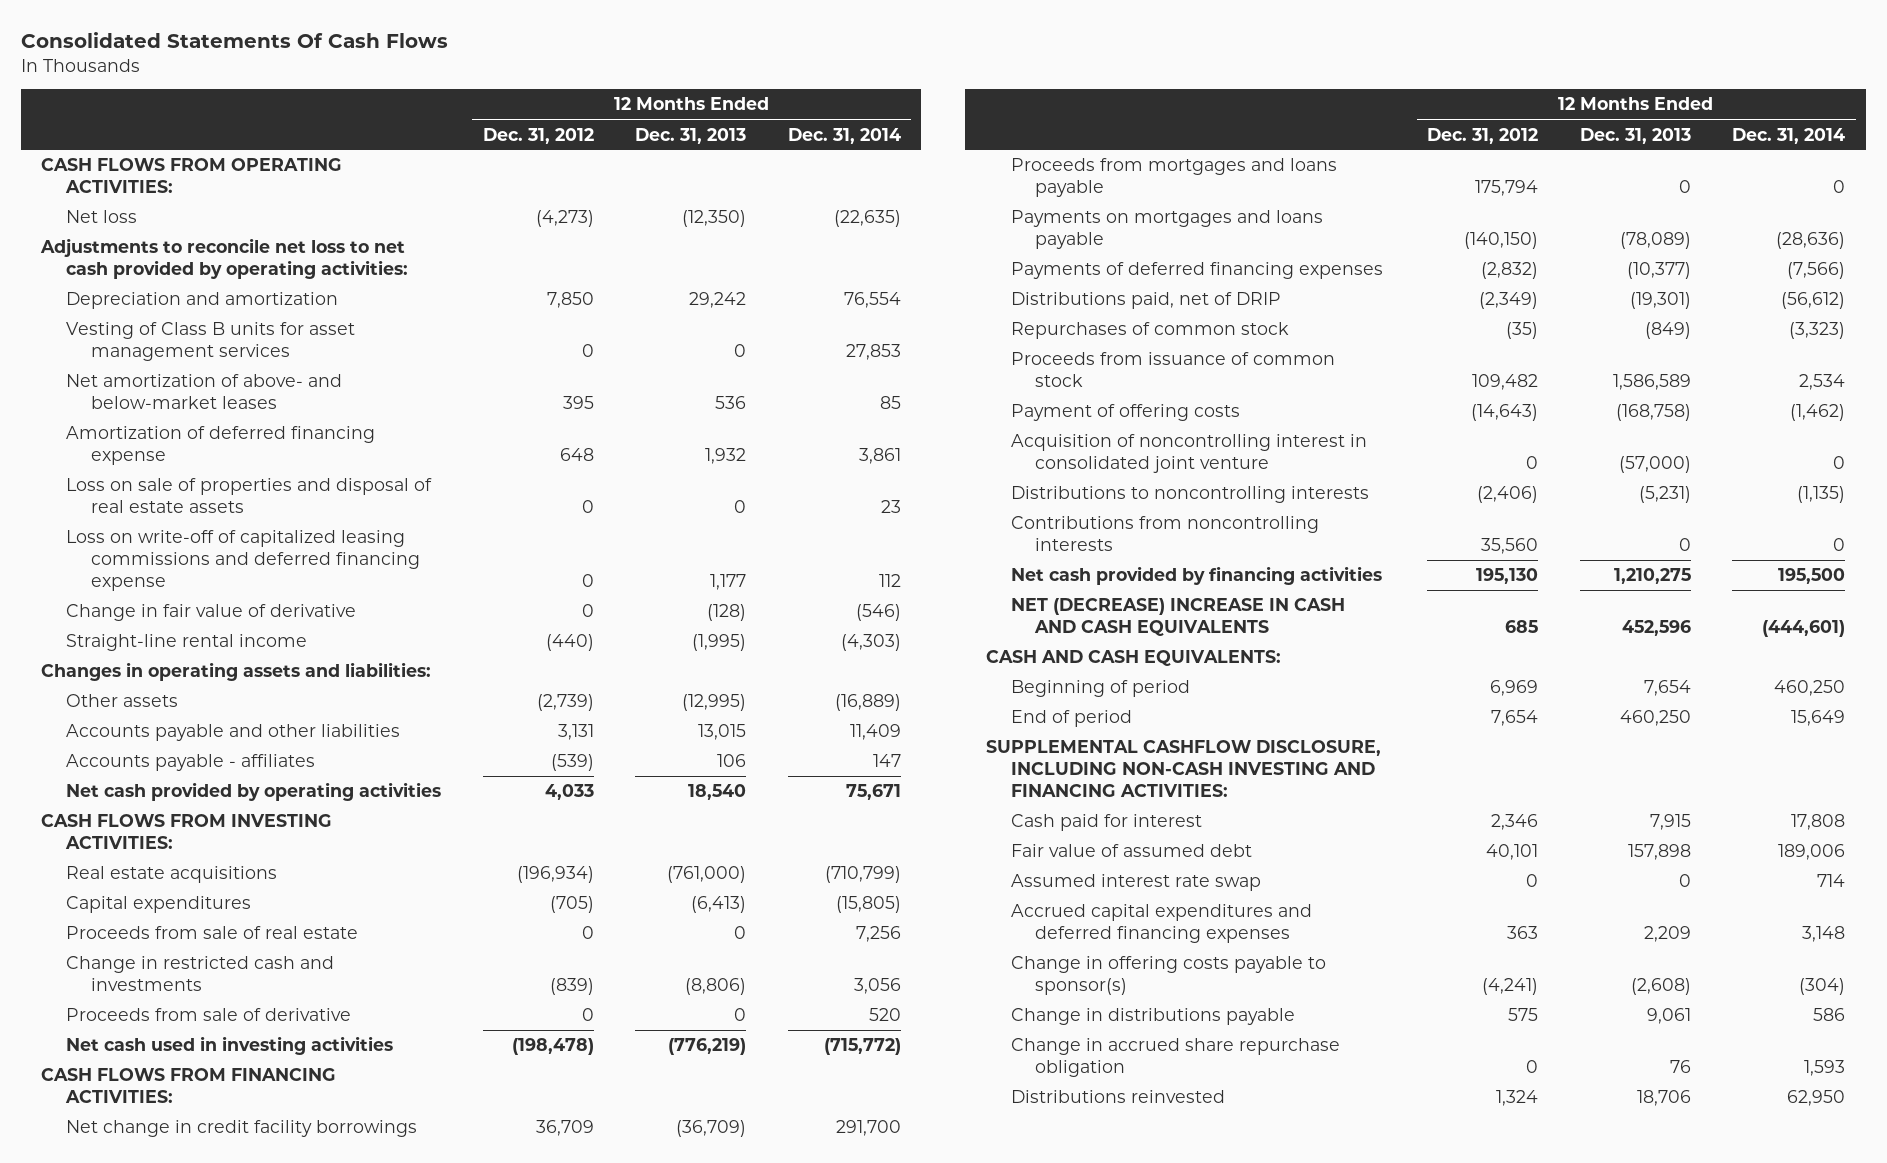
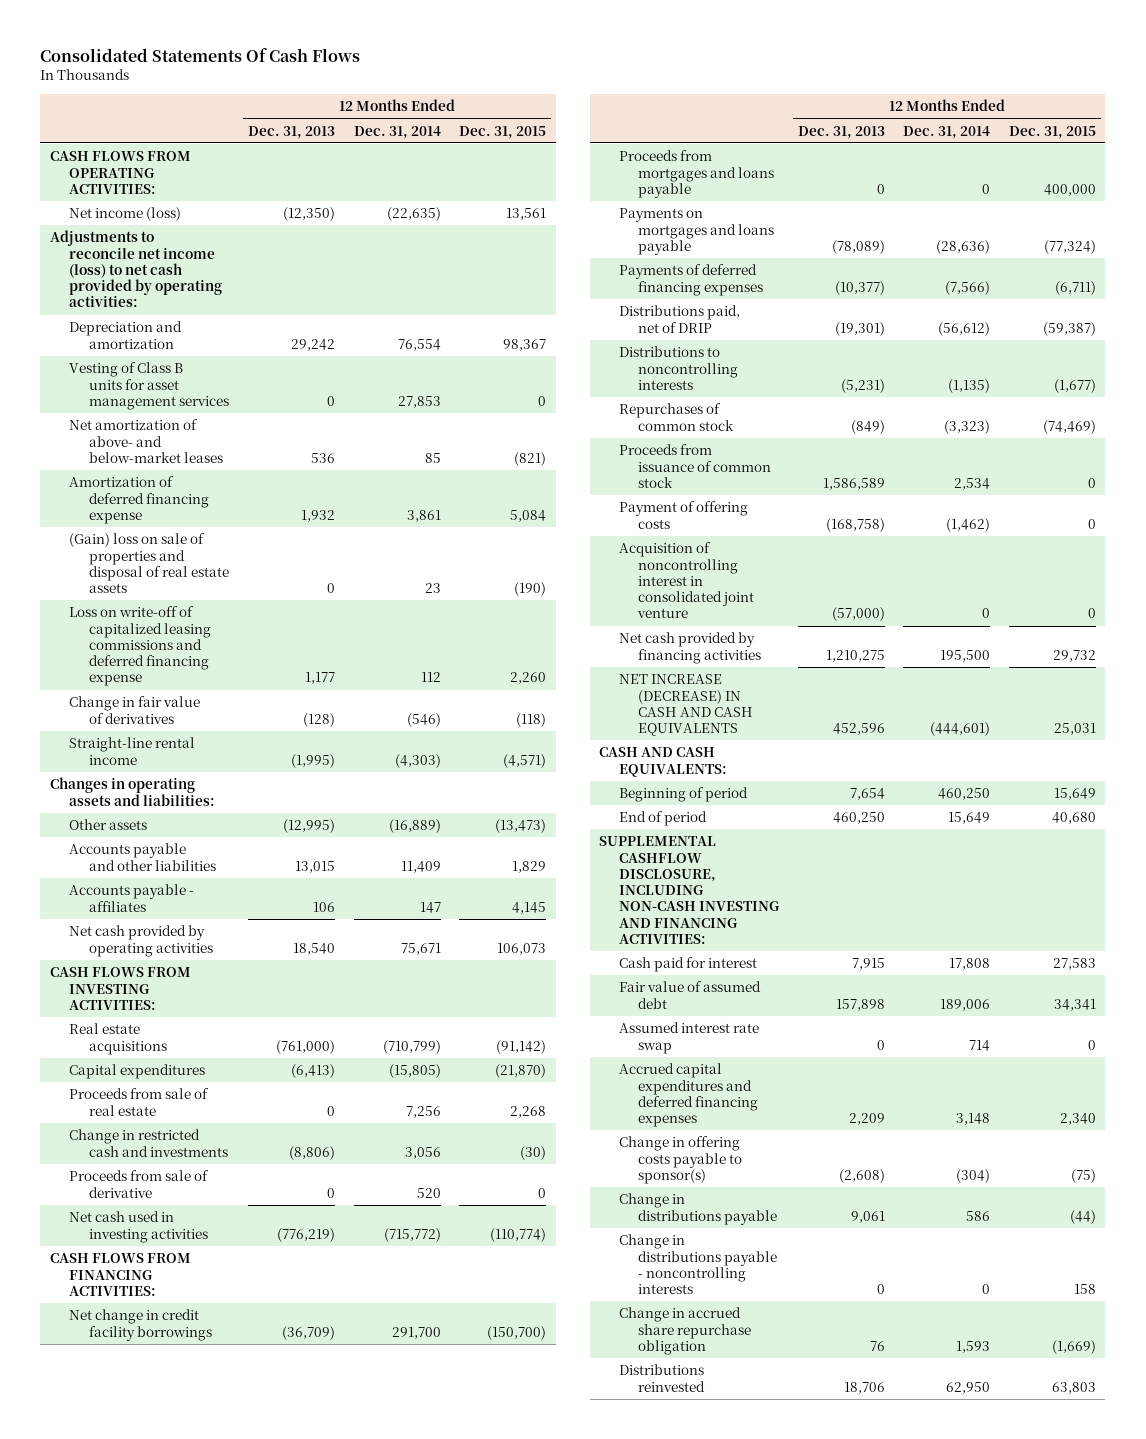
[482,127,594,144] Dec. 31, 2012 -> none
none -> [459,125,547,139] Dec. 31, 2015
[66,210,138,224] Net loss -> [69,207,182,222] Net income (loss)
[40,238,409,280] Adjustments to reconcile net loss to net cash provided by operating activities: -> [49,230,223,308] Adjustments to reconcile net income (loss) to net cash provided by operating activities:
[66,478,433,514] Loss on sale of properties and disposal of real estate assets -> [69,533,229,594] (Gain) loss on sale of properties and disposal of real estate assets
[66,604,357,622] Change in fair value of derivative -> [69,696,201,724] Change in fair value of derivatives
[1010,486,1369,504] Distributions to noncontrolling interests -> [618,346,739,390] Distributions to noncontrolling interests
[1010,516,1319,552] Contributions from noncontrolling interests -> none
[1010,598,1345,637] NET (DECREASE) INCREASE IN CASH AND CASH EQUIVALENTS -> [618,674,754,737] NET INCREASE (DECREASE) IN CASH AND CASH EQUIVALENTS
none -> [618,1234,778,1295] Change in distributions payable - noncontrolling interests

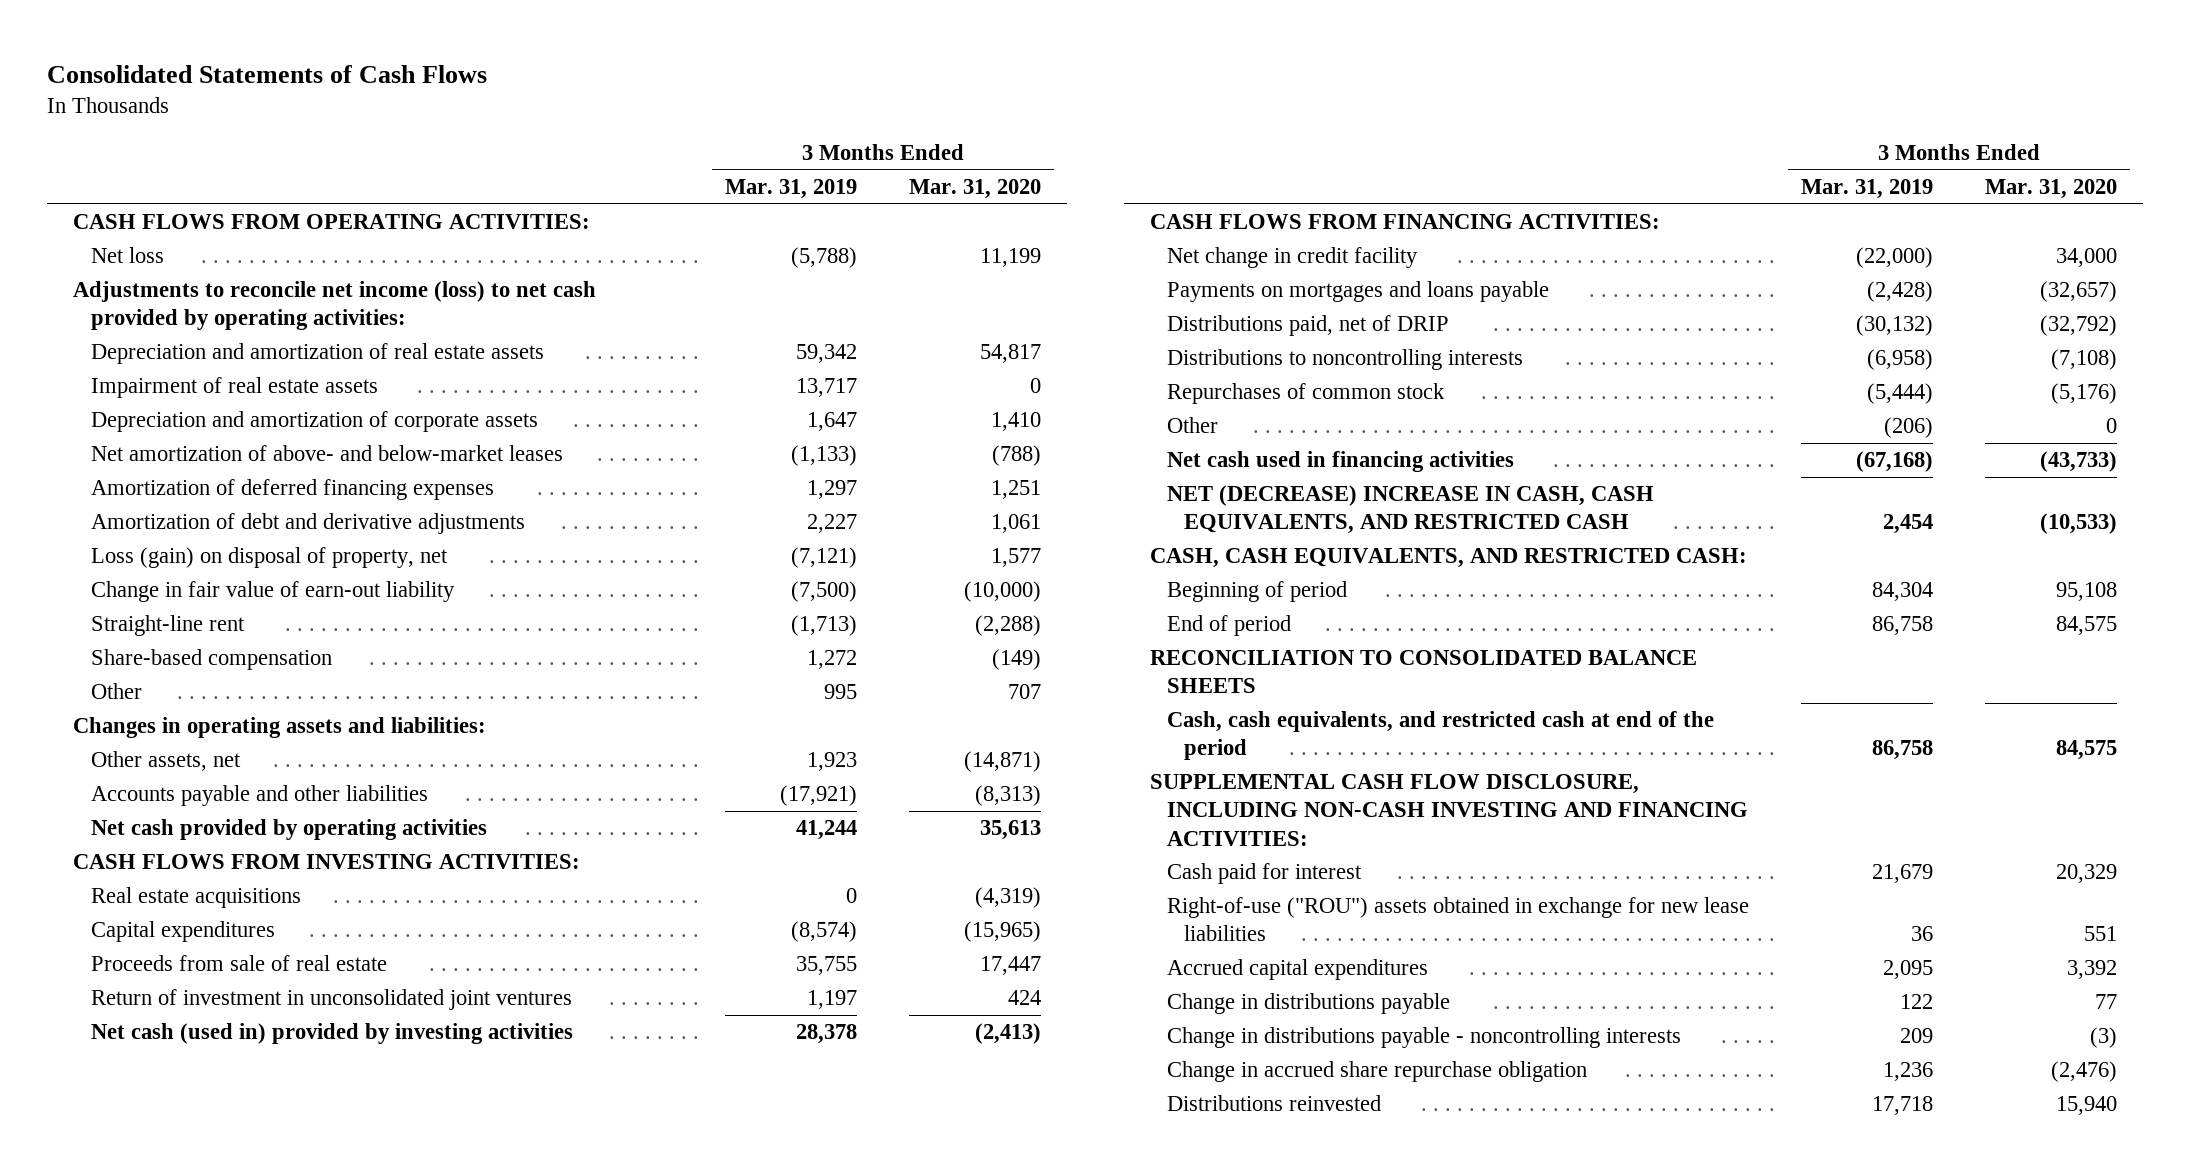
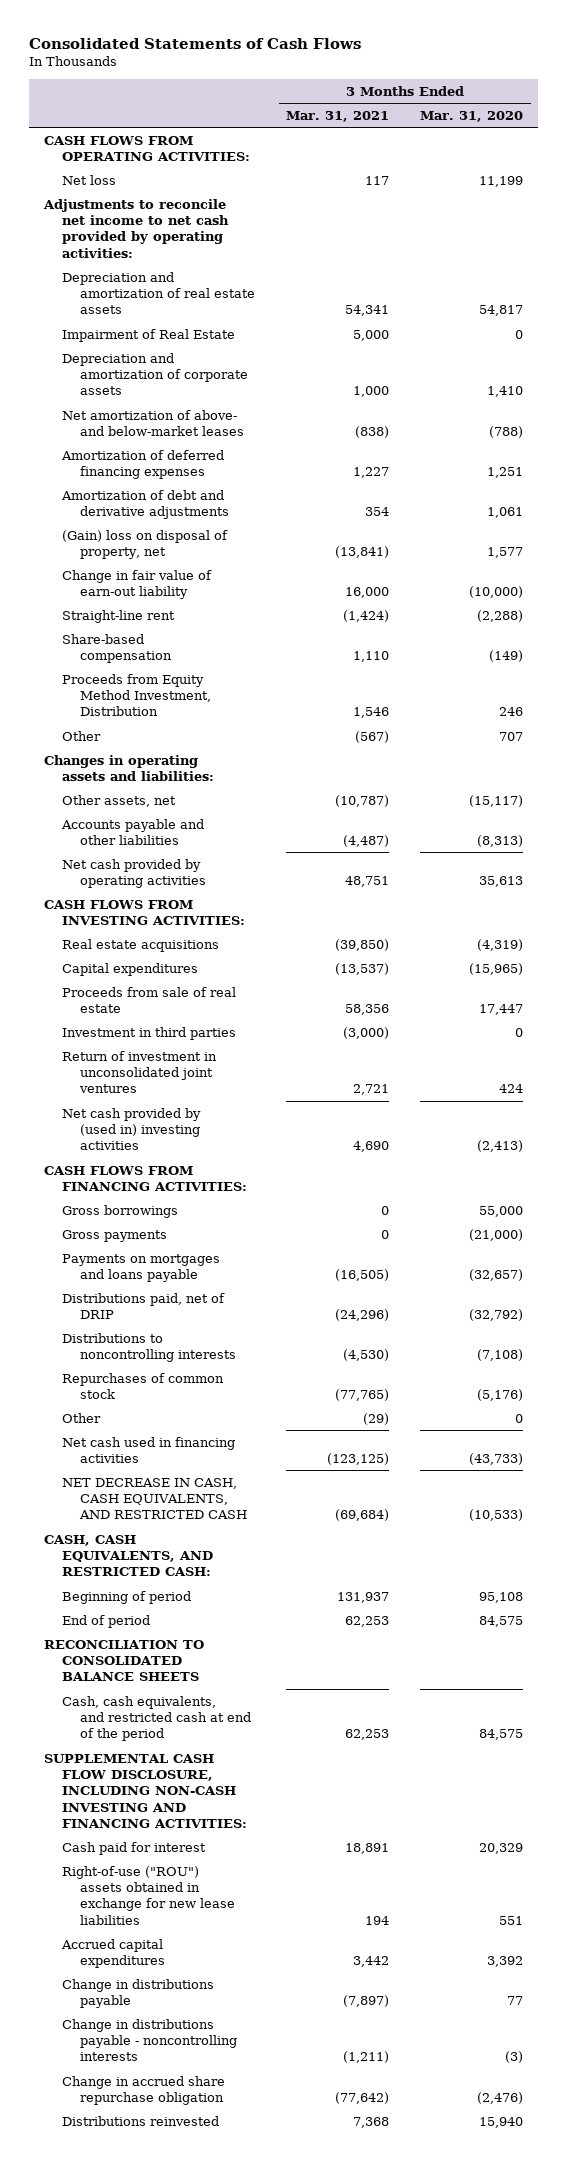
[724,179,857,200] Mar. 31, 2019 -> none
none -> [286,110,390,122] Mar. 31, 2021
[73,281,597,331] Adjustments to reconcile net income (loss) to net cash provided by operating activities: -> [43,198,230,258] Adjustments to reconcile net income to net cash provided by operating activities:
[90,377,378,399] Impairment of real estate assets -> [62,328,236,342] Impairment of Real Estate
[90,547,448,569] Loss (gain) on disposal of property, net -> [62,529,229,560] (Gain) loss on disposal of property, net
none -> [62,673,212,717] Proceeds from Equity Method Investment, Distribution
[963,751,1041,773] (14,871) -> [469,794,524,807] (15,117)
none -> [62,1026,237,1040] Investment in third parties
[90,1023,573,1045] Net cash (used in) provided by investing activities -> [62,1107,202,1151] Net cash provided by (used in) investing activities
[1166,247,1418,269] Net change in credit facility -> none
none -> [62,1204,179,1218] Gross borrowings
none -> [62,1229,168,1242] Gross payments
[1166,485,1654,535] NET (DECREASE) INCREASE IN CASH, CASH EQUIVALENTS, AND RESTRICTED CASH -> [62,1477,248,1520] NET DECREASE IN CASH, CASH EQUIVALENTS, AND RESTRICTED CASH

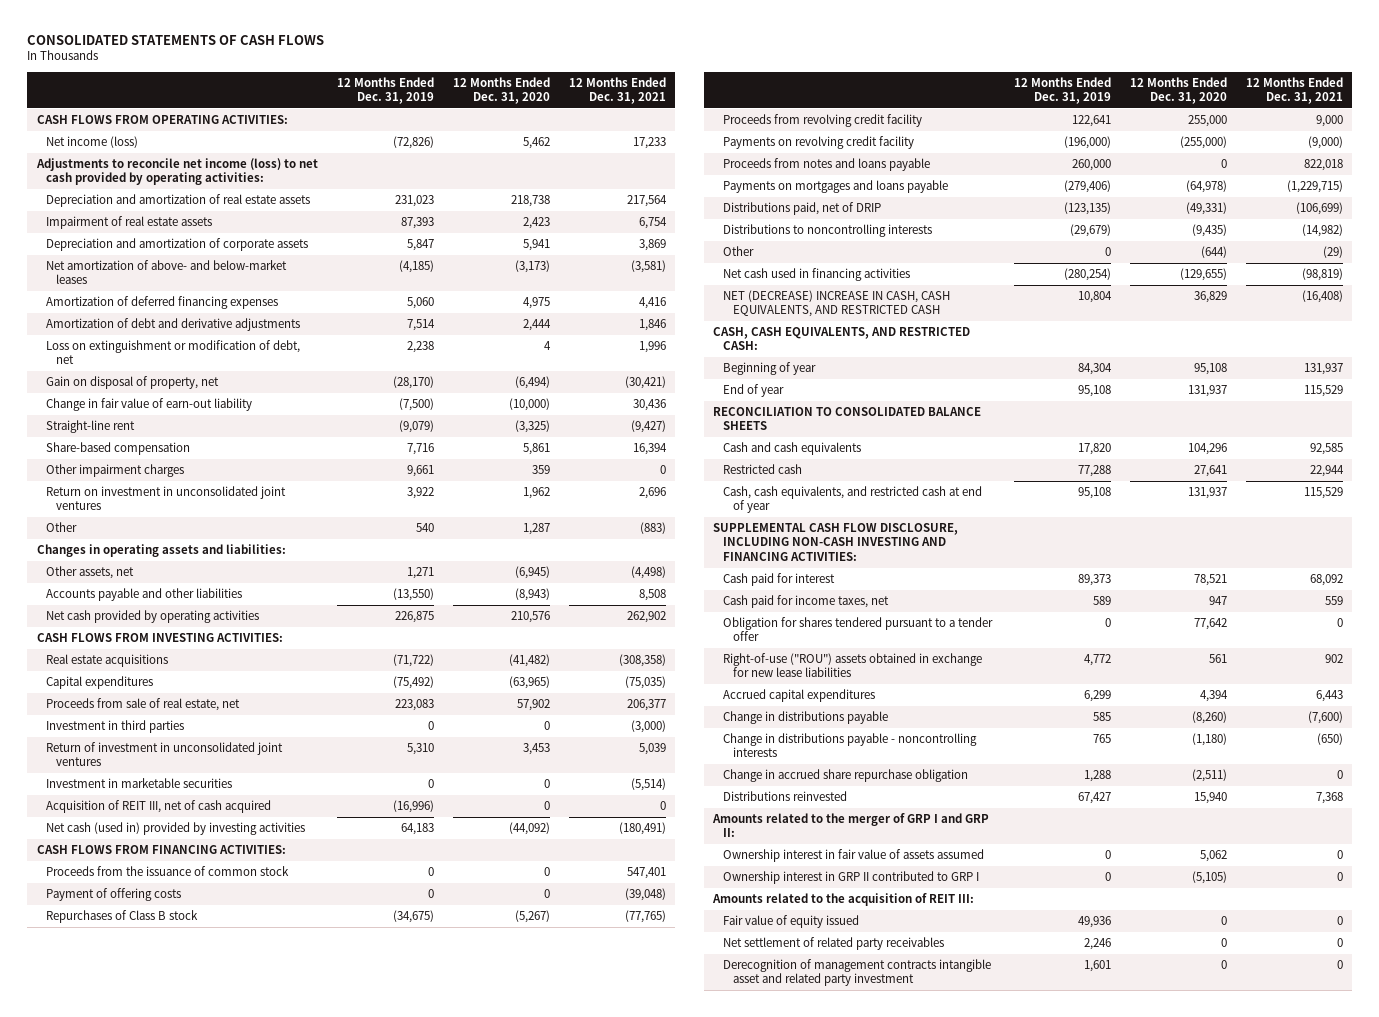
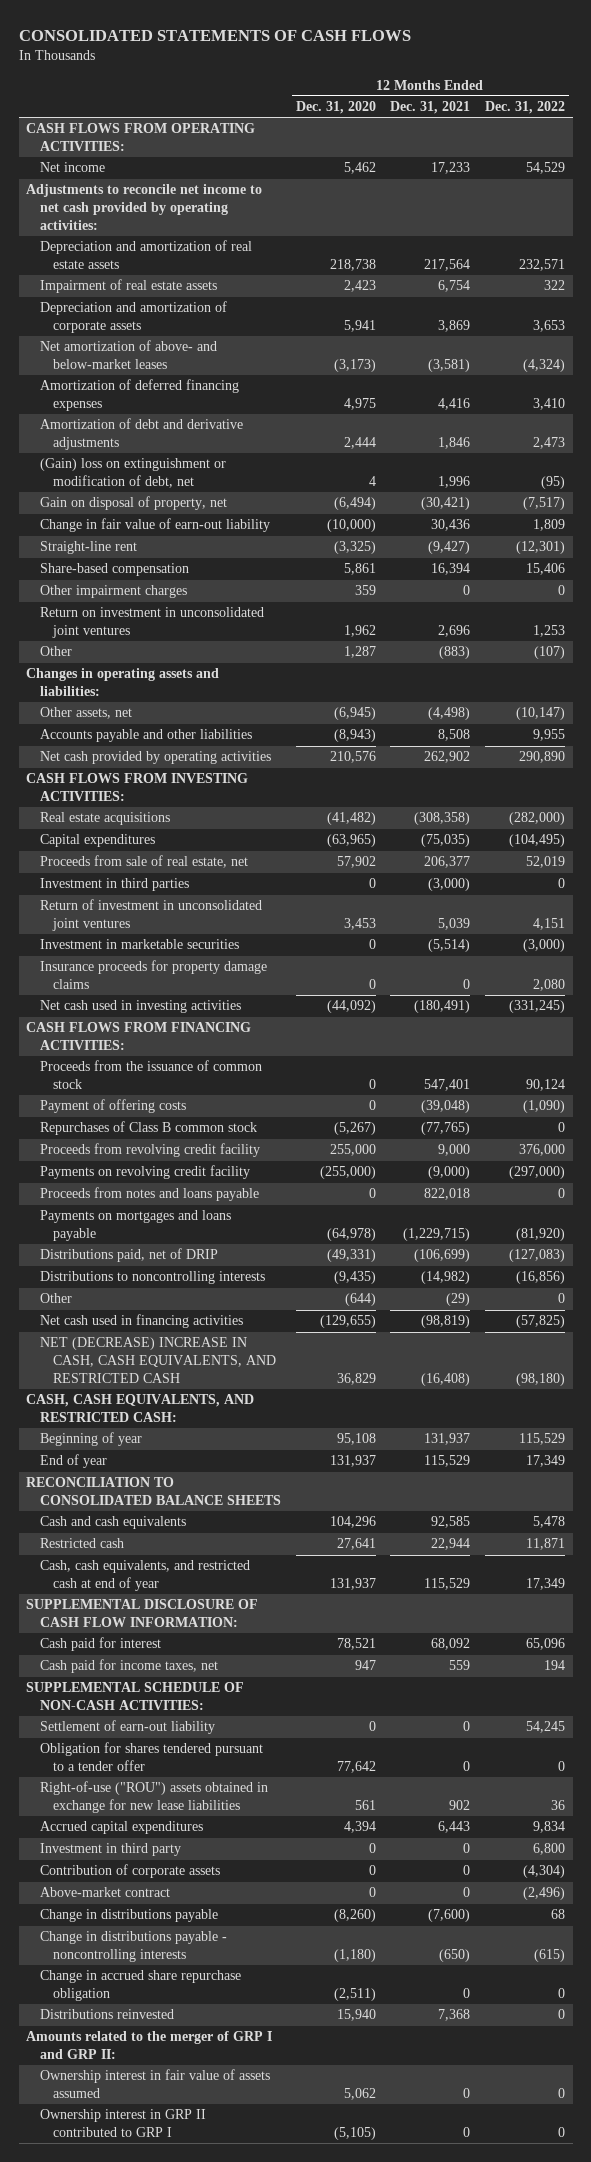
[336,76,434,105] 12 Months Ended Dec. 31, 2019 -> none
none -> [485,101,566,115] Dec. 31, 2022
[46,136,139,149] Net income (loss) -> [39,162,105,173] Net income
[35,158,318,186] Adjustments to reconcile net income (loss) to net cash provided by operating activities: -> [26,184,263,231] Adjustments to reconcile net income to net cash provided by operating activities:
[46,340,301,365] Loss on extinguishment or modification of debt, net -> [39,458,226,489] (Gain) loss on extinguishment or modification of debt, net
[46,800,272,814] Acquisition of REIT III, net of cash acquired -> none
none -> [39,960,267,990] Insurance proceeds for property damage claims
[46,822,306,836] Net cash (used in) provided by investing activities -> [39,1000,241,1014] Net cash used in investing activities
[46,910,199,924] Repurchases of Class B stock -> [39,1121,257,1136] Repurchases of Class B common stock
[713,523,959,561] SUPPLEMENTAL CASH FLOW DISCLOSURE, INCLUDING NON-CASH INVESTING AND FINANCING ACTIVITIES: -> none
none -> [26,1599,259,1628] SUPPLEMENTAL DISCLOSURE OF CASH FLOW INFORMATION:
none -> [26,1682,245,1711] SUPPLEMENTAL SCHEDULE OF NON-CASH ACTIVITIES:
none -> [39,1720,215,1735] Settlement of earn-out liability
none -> [39,1843,181,1857] Investment in third party
none -> [39,1864,220,1879] Contribution of corporate assets
none -> [39,1887,170,1898] Above-market contract
[712,893,975,907] Amounts related to the acquisition of REIT III: -> none
[723,915,860,929] Fair value of equity issued -> none
[723,937,945,951] Net settlement of related party receivables -> none
[723,959,992,987] Derecognition of management contracts intangible asset and related party investment -> none

